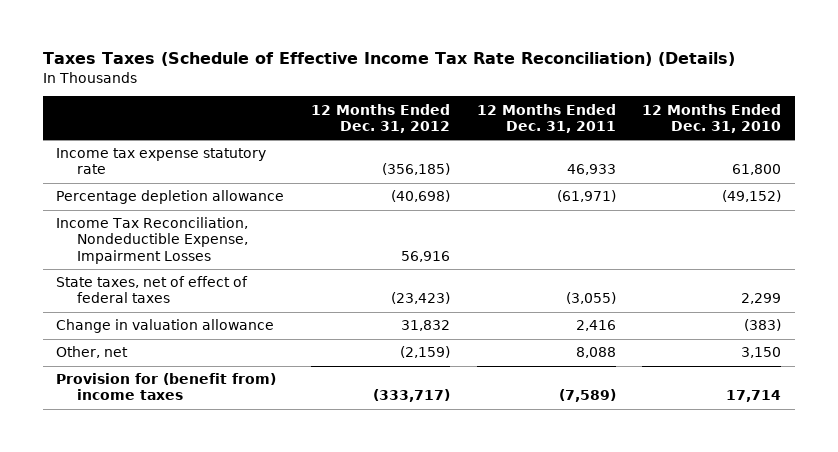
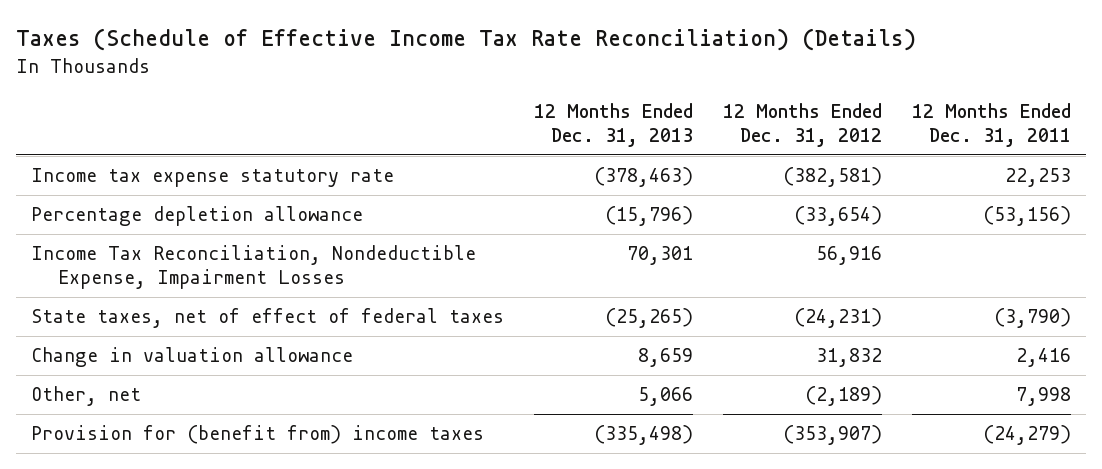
[43,52,736,67] Taxes Taxes (Schedule of Effective Income Tax Rate Reconciliation) (Details) -> [15,28,916,52] Taxes (Schedule of Effective Income Tax Rate Reconciliation) (Details)
[642,103,782,133] 12 Months Ended Dec. 31, 2010 -> none
none -> [533,103,693,148] 12 Months Ended Dec. 31, 2013
[382,163,451,176] (356,185) -> [782,167,882,188] (382,581)
[566,164,616,176] 46,933 -> [1004,168,1071,188] 22,253
[391,190,451,203] (40,698) -> [793,206,882,227] (33,654)
[556,190,616,203] (61,971) -> [982,206,1071,227] (53,156)
[391,292,451,305] (23,423) -> [793,308,882,329] (24,231)
[565,292,616,305] (3,055) -> [993,308,1071,329] (3,790)
[400,346,451,359] (2,159) -> [804,386,882,407] (2,189)
[575,347,616,359] 8,088 -> [1015,387,1071,407] 7,998
[373,389,451,403] (333,717) -> [782,425,882,446] (353,907)
[558,389,616,403] (7,589) -> [982,425,1071,446] (24,279)

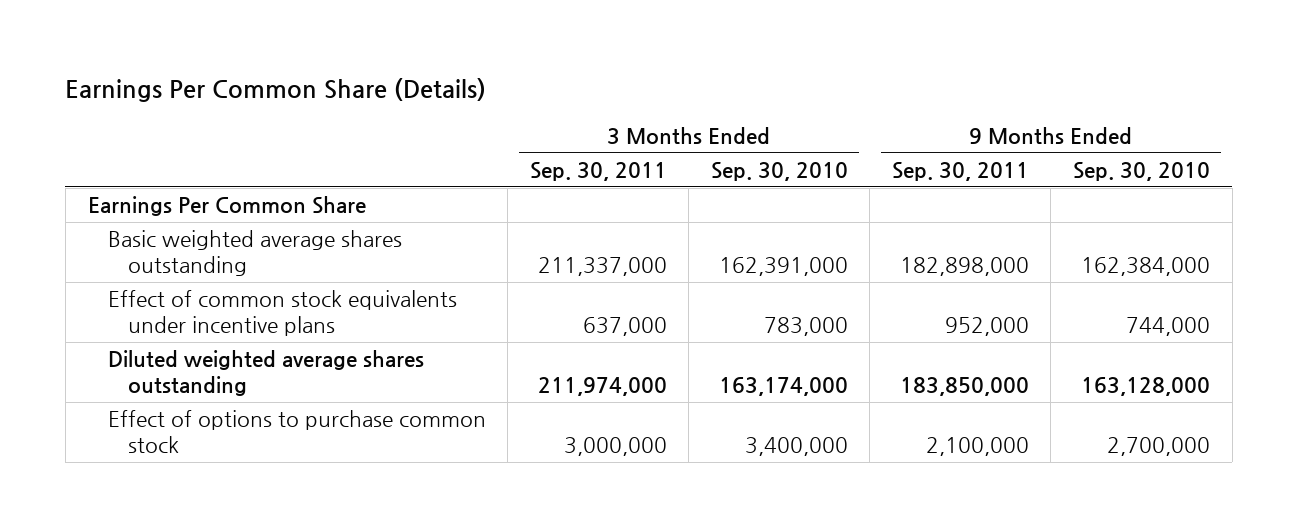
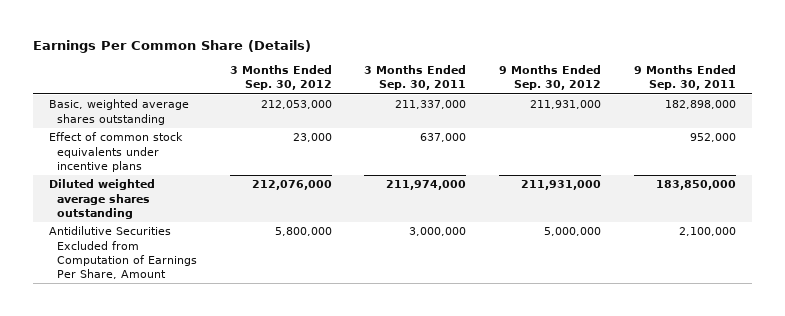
[710,162,848,182] Sep. 30, 2010 -> none
[1072,162,1210,182] Sep. 30, 2010 -> none
none -> [229,65,332,91] 3 Months Ended Sep. 30, 2012
none -> [499,65,602,91] 9 Months Ended Sep. 30, 2012
[87,196,366,217] Earnings Per Common Share -> none
[107,230,402,277] Basic weighted average shares outstanding -> [49,99,190,125] Basic, weighted average shares outstanding
[107,410,486,454] Effect of options to purchase common stock -> [49,226,198,279] Antidilutive Securities Excluded from Computation of Earnings Per Share, Amount

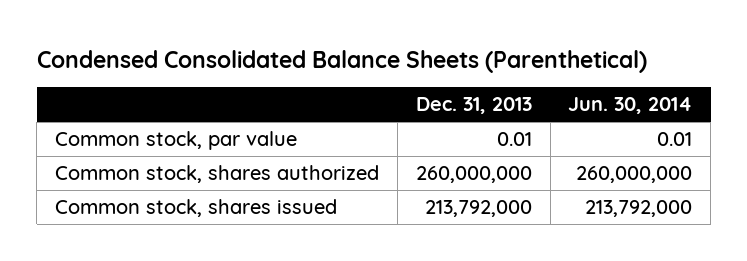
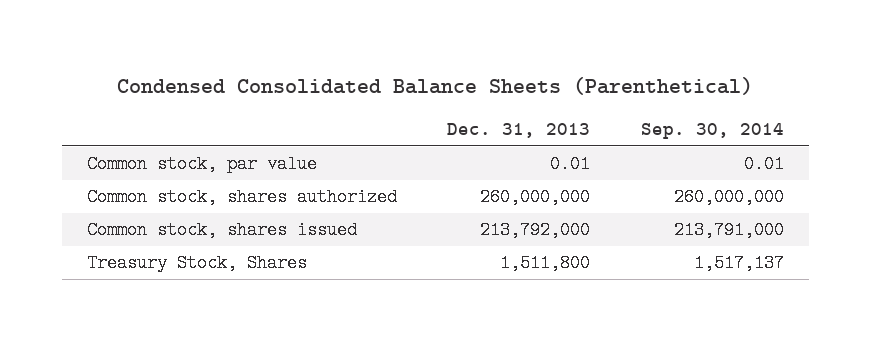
[568,97,693,115] Jun. 30, 2014 -> none
none -> [640,123,784,140] Sep. 30, 2014
none -> [87,254,308,273] Treasury Stock, Shares

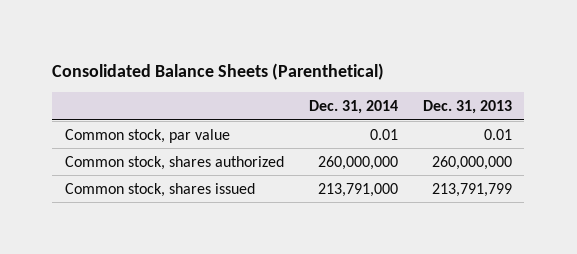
[117,76,754,95] Condensed Consolidated Balance Sheets (Parenthetical) -> [52,62,385,80] Consolidated Balance Sheets (Parenthetical)
[640,123,784,140] Sep. 30, 2014 -> none
none -> [308,100,398,115] Dec. 31, 2014
[87,254,308,273] Treasury Stock, Shares -> none
[480,221,591,240] 213,792,000 -> [431,182,512,197] 213,791,799

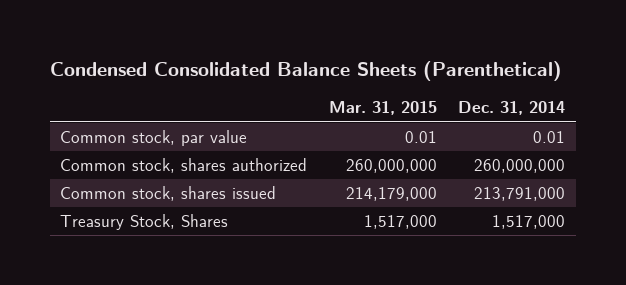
[52,62,385,80] Consolidated Balance Sheets (Parenthetical) -> [49,61,562,82] Condensed Consolidated Balance Sheets (Parenthetical)
[422,100,512,115] Dec. 31, 2013 -> none
none -> [328,101,437,116] Mar. 31, 2015
none -> [60,214,229,231] Treasury Stock, Shares

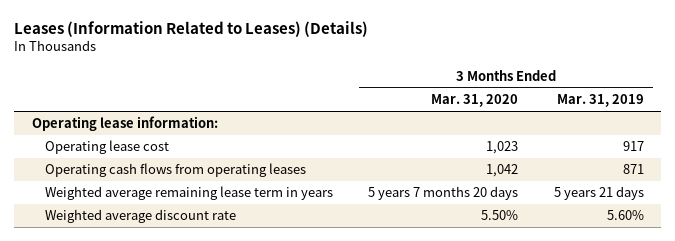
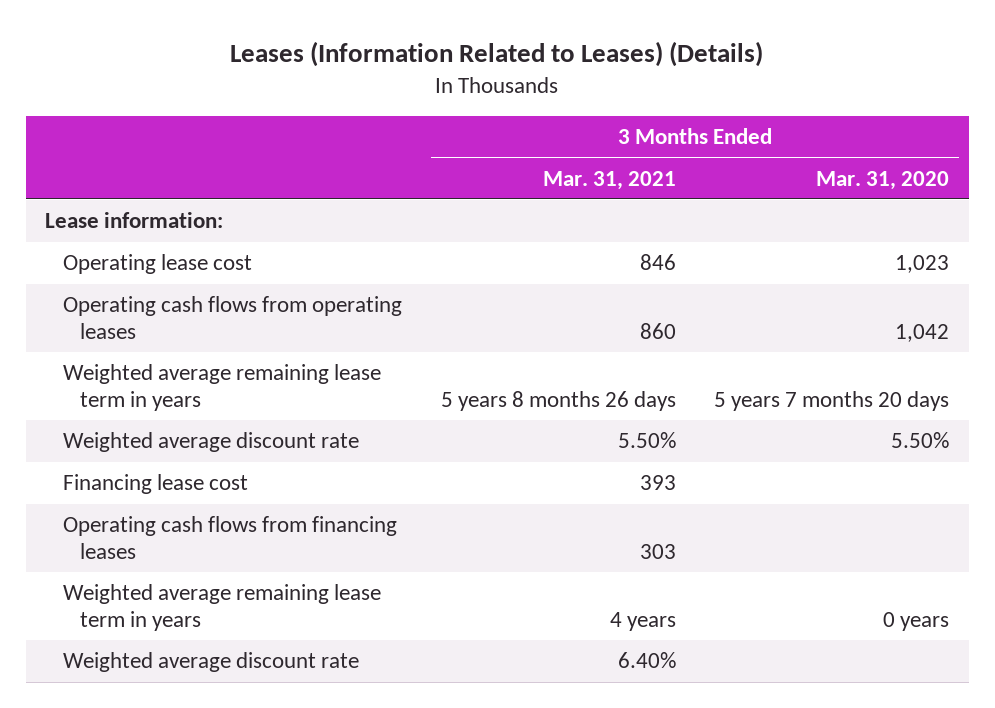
[556,94,644,108] Mar. 31, 2019 -> none
none -> [542,170,676,190] Mar. 31, 2021
[31,116,218,132] Operating lease information: -> [45,212,224,229] Lease information:
none -> [62,474,248,495] Financing lease cost
none -> [62,516,397,560] Operating cash flows from financing leases
none -> [62,584,381,632] Weighted average remaining lease term in years
none -> [62,652,359,673] Weighted average discount rate

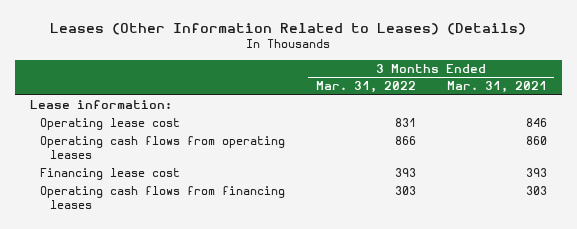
[230,40,764,67] Leases (Information Related to Leases) (Details) -> [50,22,527,35] Leases (Other Information Related to Leases) (Details)
[816,170,950,190] Mar. 31, 2020 -> none
none -> [315,81,416,94] Mar. 31, 2022
[62,364,381,412] Weighted average remaining lease term in years -> none
[62,432,359,453] Weighted average discount rate -> none
[62,584,381,632] Weighted average remaining lease term in years -> none
[62,652,359,673] Weighted average discount rate -> none

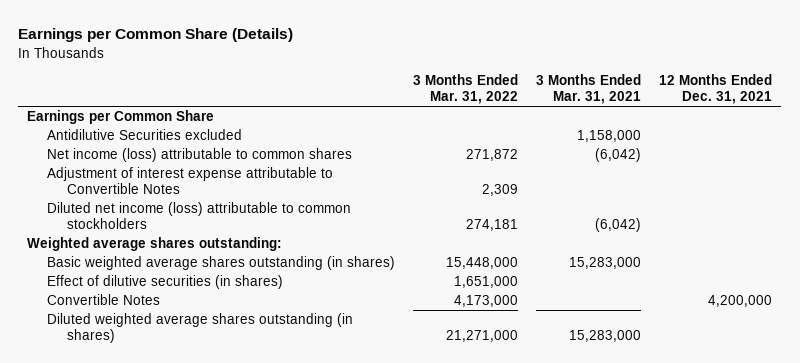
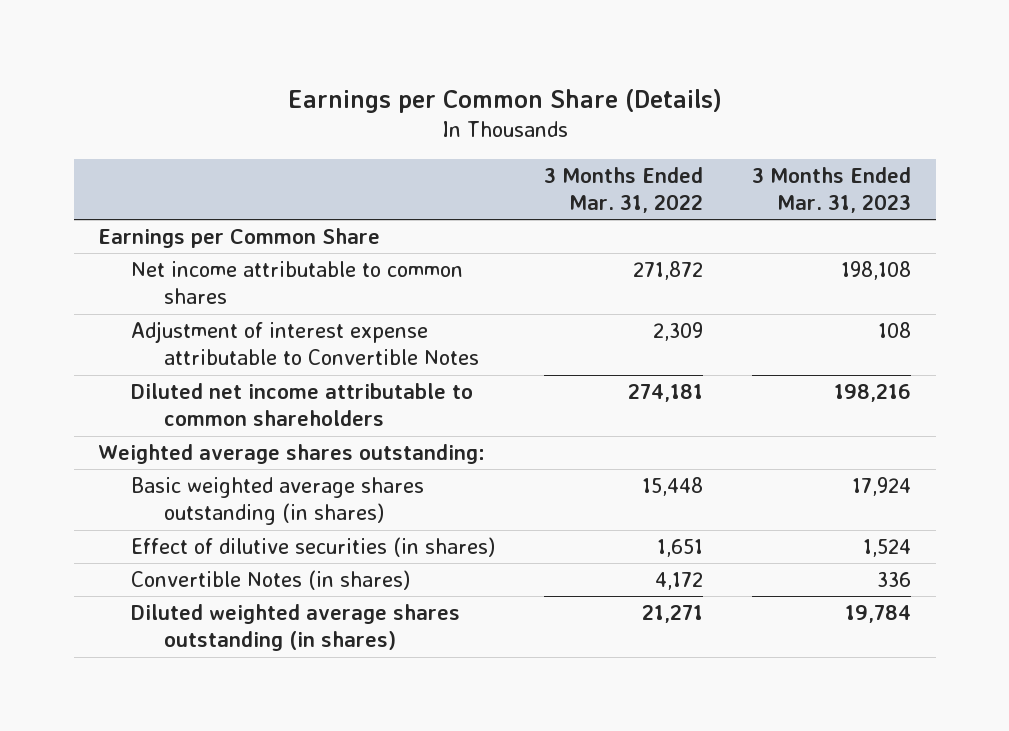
[536,74,642,105] 3 Months Ended Mar. 31, 2021 -> none
[659,74,773,105] 12 Months Ended Dec. 31, 2021 -> none
none -> [752,166,912,214] 3 Months Ended Mar. 31, 2023
[47,129,243,141] Antidilutive Securities excluded -> none
[47,148,353,163] Net income (loss) attributable to common shares -> [131,260,464,305] Net income attributable to common shares
[47,202,352,229] Diluted net income (loss) attributable to common stockholders -> [131,382,474,427] Diluted net income attributable to common shareholders
[446,257,519,270] 15,448,000 -> [642,476,704,496] 15,448
[454,276,519,289] 1,651,000 -> [657,538,704,557] 1,651
[47,294,161,306] Convertible Notes -> [131,569,411,590] Convertible Notes (in shares)
[454,295,519,308] 4,173,000 -> [655,571,704,590] 4,172
[446,329,519,342] 21,271,000 -> [642,604,704,623] 21,271

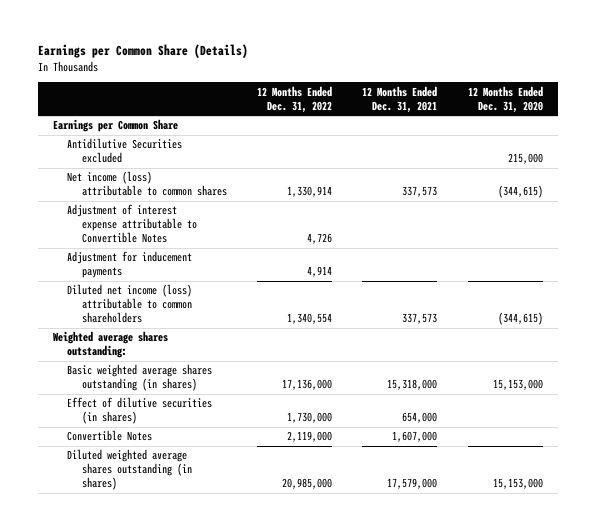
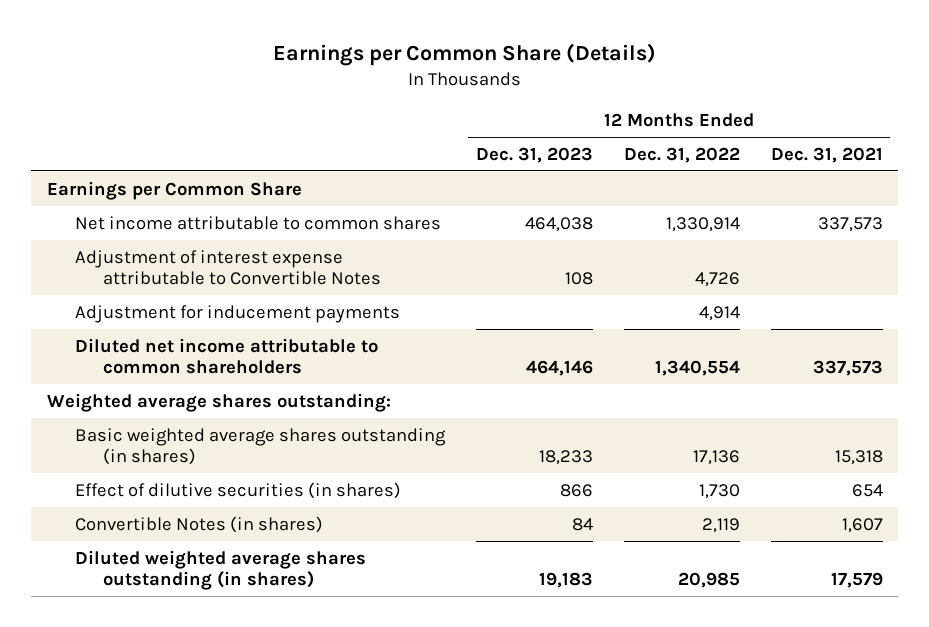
[467,85,543,113] 12 Months Ended Dec. 31, 2020 -> none
none -> [475,146,593,163] Dec. 31, 2023
[67,138,183,164] Antidilutive Securities excluded -> none
[67,171,227,197] Net income (loss) attributable to common shares -> [74,215,441,230] Net income attributable to common shares
[67,284,193,324] Diluted net income (loss) attributable to common shareholders -> [74,337,378,375] Diluted net income attributable to common shareholders
[282,379,333,391] 17,136,000 -> [692,450,740,466] 17,136
[387,379,438,391] 15,318,000 -> [834,450,883,466] 15,318
[287,412,333,424] 1,730,000 -> [698,483,740,499] 1,730
[402,412,438,424] 654,000 -> [851,483,883,497] 654
[67,430,153,442] Convertible Notes -> [74,515,323,533] Convertible Notes (in shares)
[287,431,333,443] 2,119,000 -> [701,517,740,533] 2,119
[392,431,438,443] 1,607,000 -> [841,517,883,533] 1,607
[282,478,333,490] 20,985,000 -> [677,572,740,589] 20,985
[387,478,438,490] 17,579,000 -> [830,572,883,589] 17,579

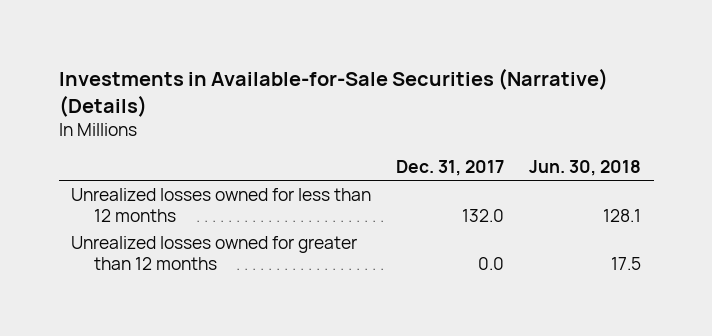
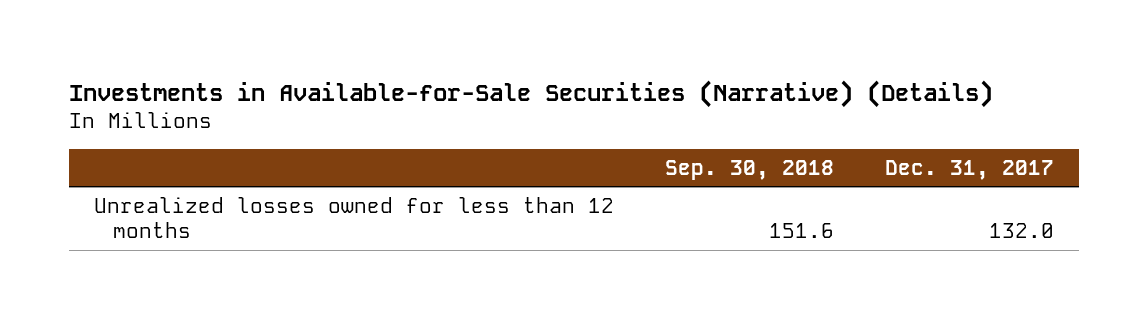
[529,160,642,177] Jun. 30, 2018 -> none
none -> [665,159,835,180] Sep. 30, 2018
[71,235,358,271] Unrealized losses owned for greater than 12 months -> none

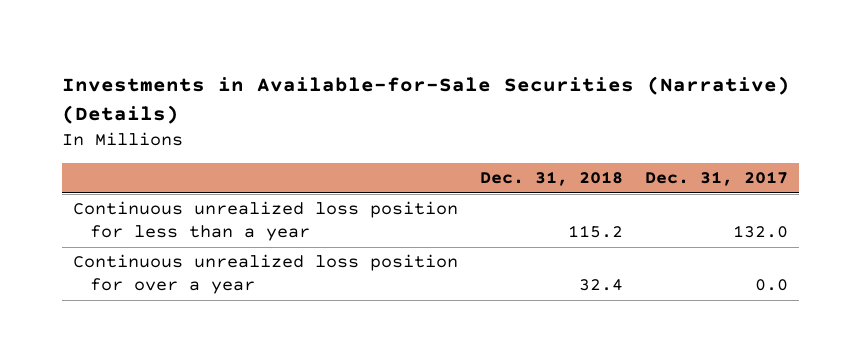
[665,159,835,180] Sep. 30, 2018 -> none
none -> [480,171,624,187] Dec. 31, 2018
[94,196,615,239] Unrealized losses owned for less than 12 months -> [73,201,459,242] Continuous unrealized loss position for less than a year
none -> [73,254,459,295] Continuous unrealized loss position for over a year

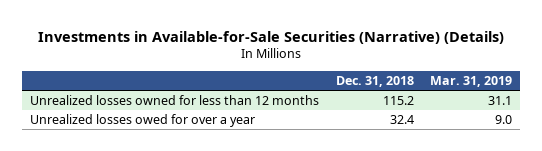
[644,171,788,187] Dec. 31, 2017 -> none
none -> [430,76,513,88] Mar. 31, 2019
[73,201,459,242] Continuous unrealized loss position for less than a year -> [30,95,320,106] Unrealized losses owned for less than 12 months
[73,254,459,295] Continuous unrealized loss position for over a year -> [30,114,256,128] Unrealized losses owed for over a year

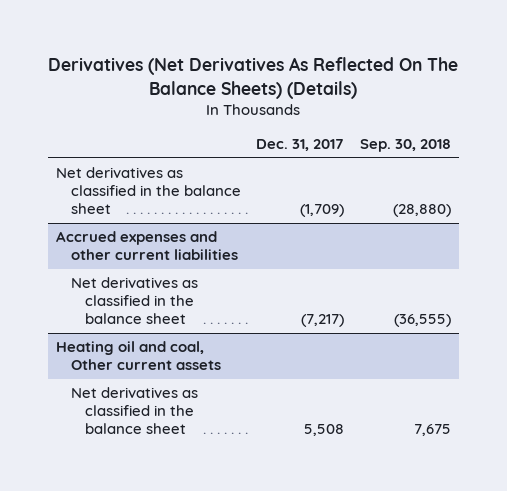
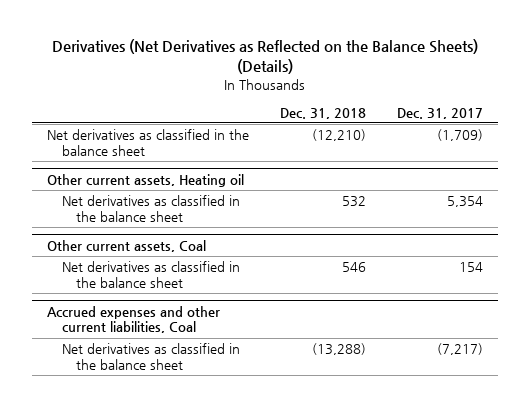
[48,57,459,99] Derivatives (Net Derivatives As Reflected On The Balance Sheets) (Details) -> [51,39,478,75] Derivatives (Net Derivatives as Reflected on the Balance Sheets) (Details)
[359,139,451,153] Sep. 30, 2018 -> none
none -> [279,107,366,119] Dec. 31, 2018
none -> [47,173,245,187] Other current assets, Heating oil
none -> [61,195,240,222] Net derivatives as classified in the balance sheet
none -> [47,239,207,252] Other current assets, Coal
none -> [61,261,240,288] Net derivatives as classified in the balance sheet
[55,231,238,261] Accrued expenses and other current liabilities -> [47,305,221,334] Accrued expenses and other current liabilities, Coal
[55,341,221,371] Heating oil and coal, Other current assets -> none
[70,387,198,435] Net derivatives as classified in the balance sheet -> none

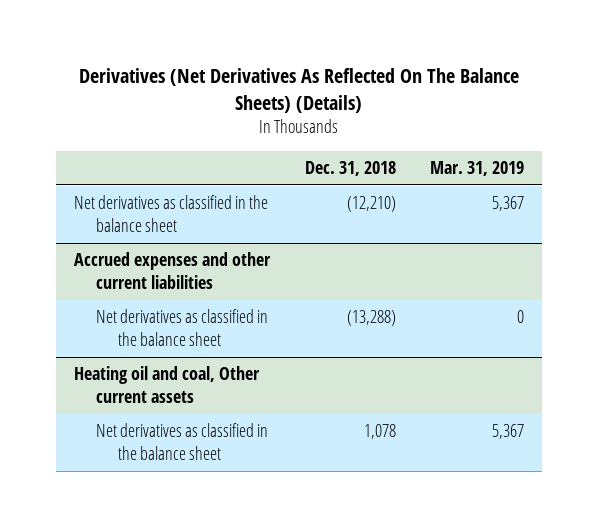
[51,39,478,75] Derivatives (Net Derivatives as Reflected on the Balance Sheets) (Details) -> [79,67,520,113] Derivatives (Net Derivatives As Reflected On The Balance Sheets) (Details)
[396,107,483,119] Dec. 31, 2017 -> none
none -> [430,160,525,176] Mar. 31, 2019
[47,173,245,187] Other current assets, Heating oil -> none
[61,195,240,222] Net derivatives as classified in the balance sheet -> none
[47,239,207,252] Other current assets, Coal -> none
[61,261,240,288] Net derivatives as classified in the balance sheet -> none
[47,305,221,334] Accrued expenses and other current liabilities, Coal -> [73,252,271,289] Accrued expenses and other current liabilities
none -> [73,366,260,403] Heating oil and coal, Other current assets
none -> [95,423,268,460] Net derivatives as classified in the balance sheet

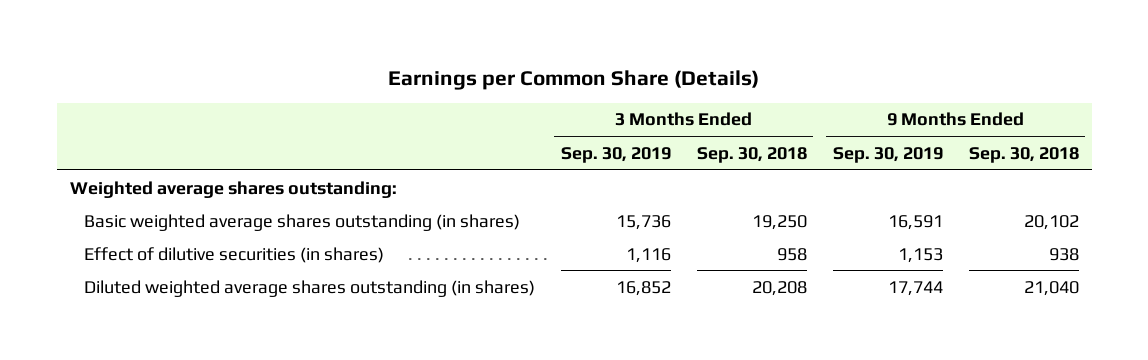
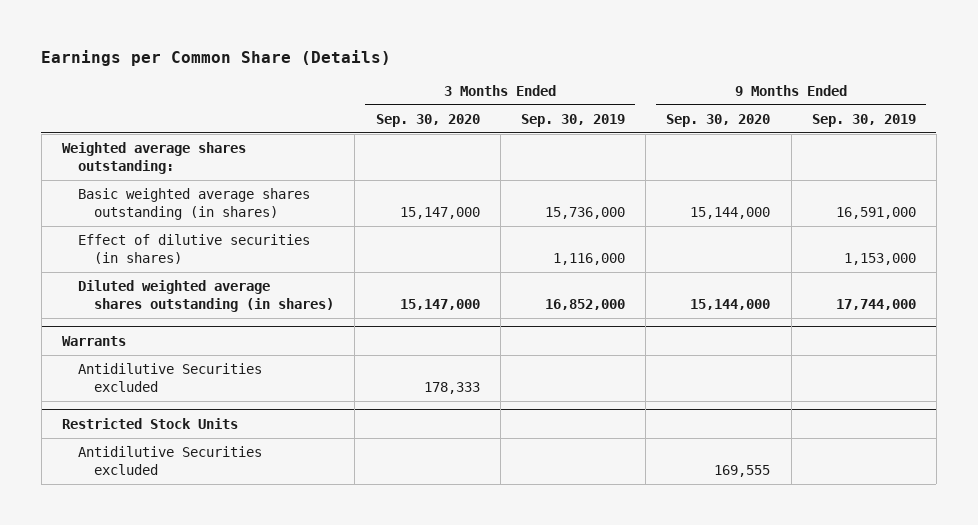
[696,146,807,163] Sep. 30, 2018 -> none
[968,146,1079,163] Sep. 30, 2018 -> none
none -> [375,113,480,127] Sep. 30, 2020
none -> [666,113,771,127] Sep. 30, 2020
[615,214,671,230] 15,736 -> [545,206,626,219] 15,736,000
[887,214,943,230] 16,591 -> [835,206,916,219] 16,591,000
[625,247,671,263] 1,116 -> [553,252,626,265] 1,116,000
[897,247,943,263] 1,153 -> [843,252,916,265] 1,153,000
[615,280,671,296] 16,852 -> [545,298,626,310] 16,852,000
[887,280,943,296] 17,744 -> [835,298,916,310] 17,744,000
none -> [62,335,127,346] Warrants
none -> [78,363,263,392] Antidilutive Securities excluded
none -> [62,417,239,429] Restricted Stock Units
none -> [78,446,263,475] Antidilutive Securities excluded

